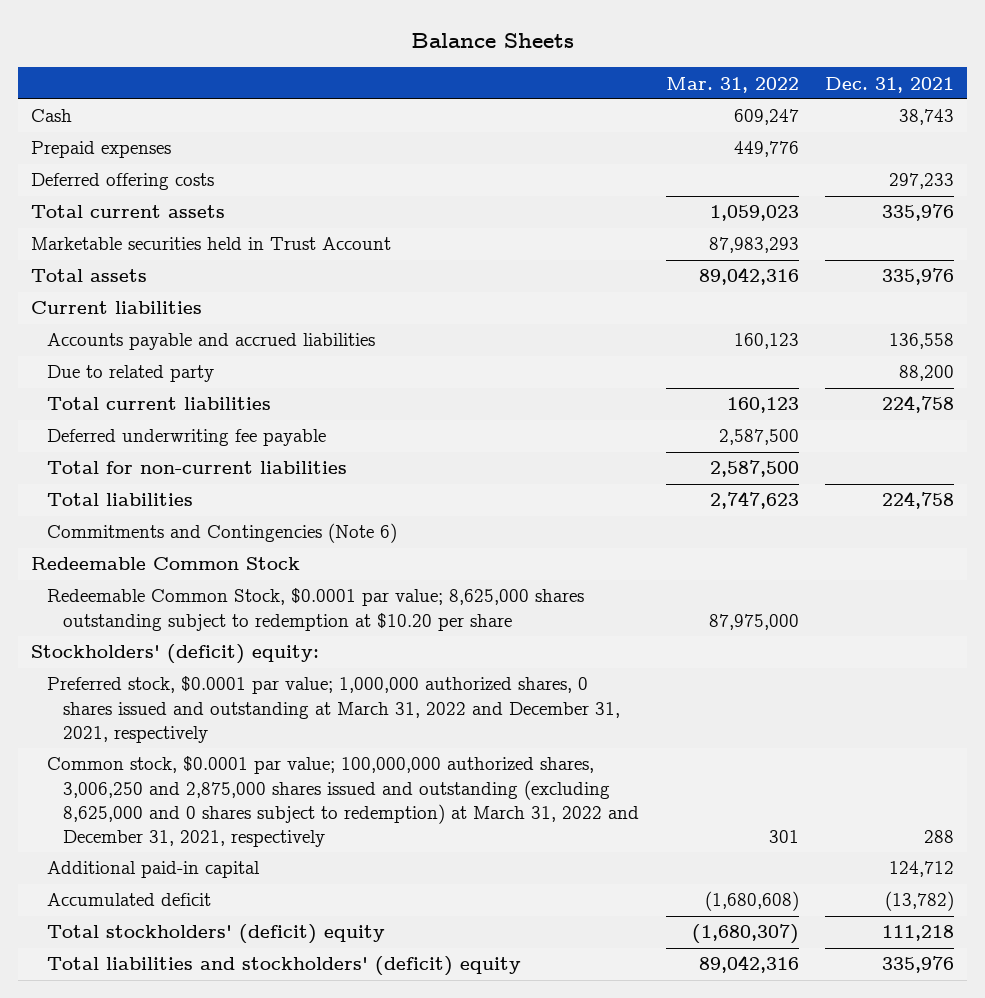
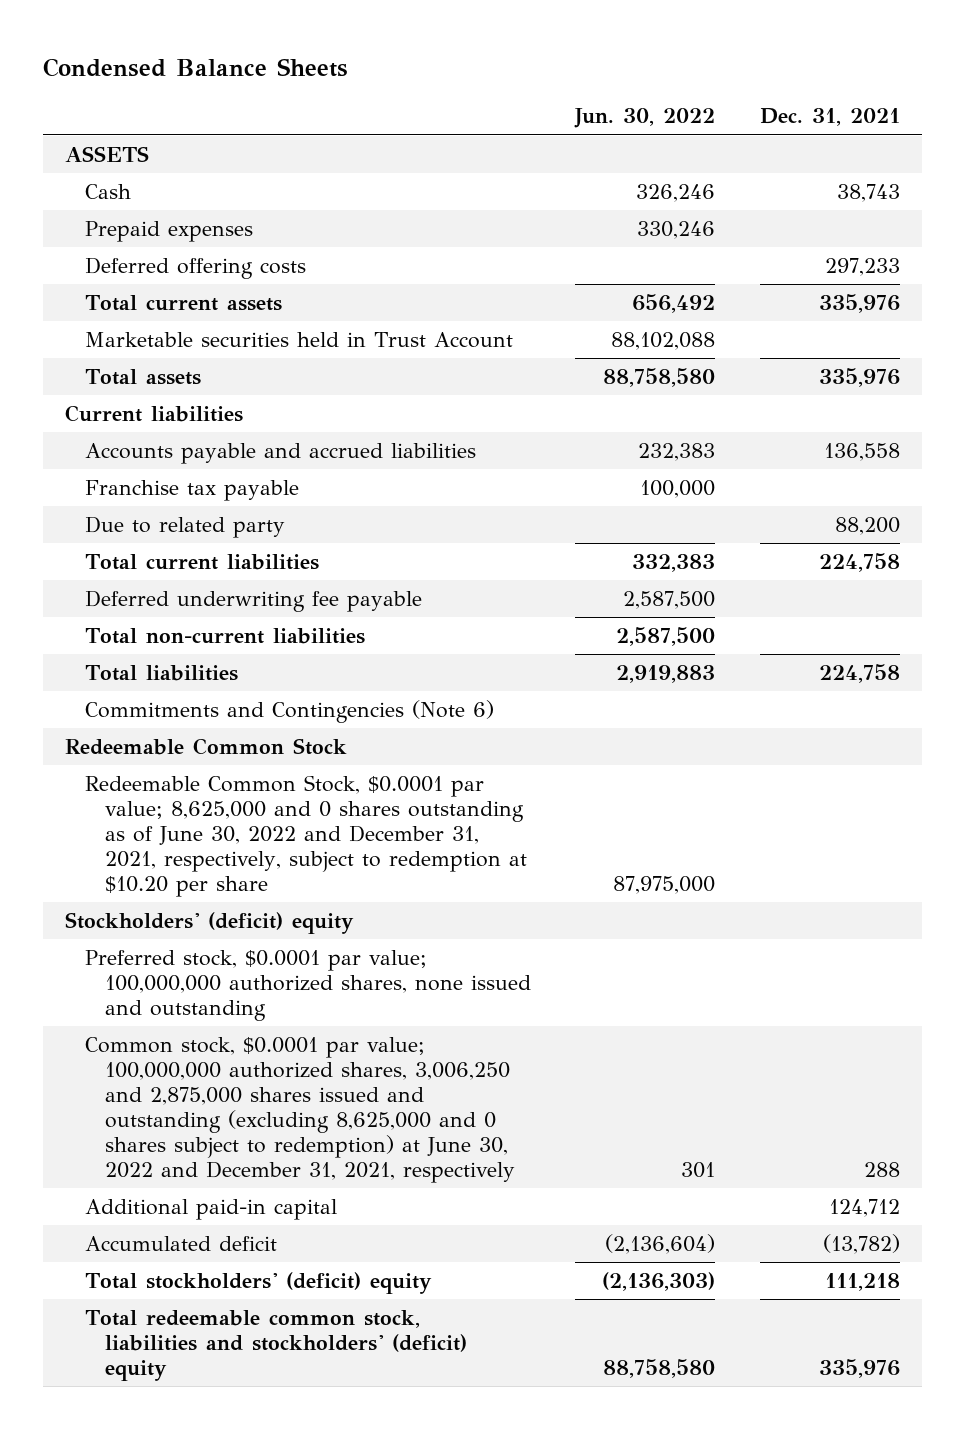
[410,32,574,48] Balance Sheets -> [43,58,349,78] Condensed Balance Sheets
[665,76,799,93] Mar. 31, 2022 -> none
none -> [574,108,716,129] Jun. 30, 2022
none -> [65,145,150,162] ASSETS
none -> [85,479,300,501] Franchise tax payable
[47,461,348,475] Total for non-current liabilities -> [85,627,366,644] Total non-current liabilities
[47,588,585,631] Redeemable Common Stock, $0.0001 par value; 8,625,000 shares outstanding subject to redemption at $10.20 per share -> [85,774,527,898] Redeemable Common Stock, $0.0001 par value; 8,625,000 and 0 shares outstanding as of June 30, 2022 and December 31, 2021, respectively, subject to redemption at $10.20 per share
[31,644,320,665] Stockholders' (deficit) equity: -> [65,911,355,934] Stockholders' (deficit) equity
[47,676,621,743] Preferred stock, $0.0001 par value; 1,000,000 authorized shares, 0 shares issued and outstanding at March 31, 2022 and December 31, 2021, respectively -> [85,949,531,1021] Preferred stock, $0.0001 par value; 100,000,000 authorized shares, none issued and outstanding
[47,756,640,848] Common stock, $0.0001 par value; 100,000,000 authorized shares, 3,006,250 and 2,875,000 shares issued and outstanding (excluding 8,625,000 and 0 shares subject to redemption) at March 31, 2022 and December 31, 2021, respectively -> [85,1036,515,1184] Common stock, $0.0001 par value; 100,000,000 authorized shares, 3,006,250 and 2,875,000 shares issued and outstanding (excluding 8,625,000 and 0 shares subject to redemption) at June 30, 2022 and December 31, 2021, respectively
[47,956,522,977] Total liabilities and stockholders' (deficit) equity -> [85,1309,467,1381] Total redeemable common stock, liabilities and stockholders' (deficit) equity

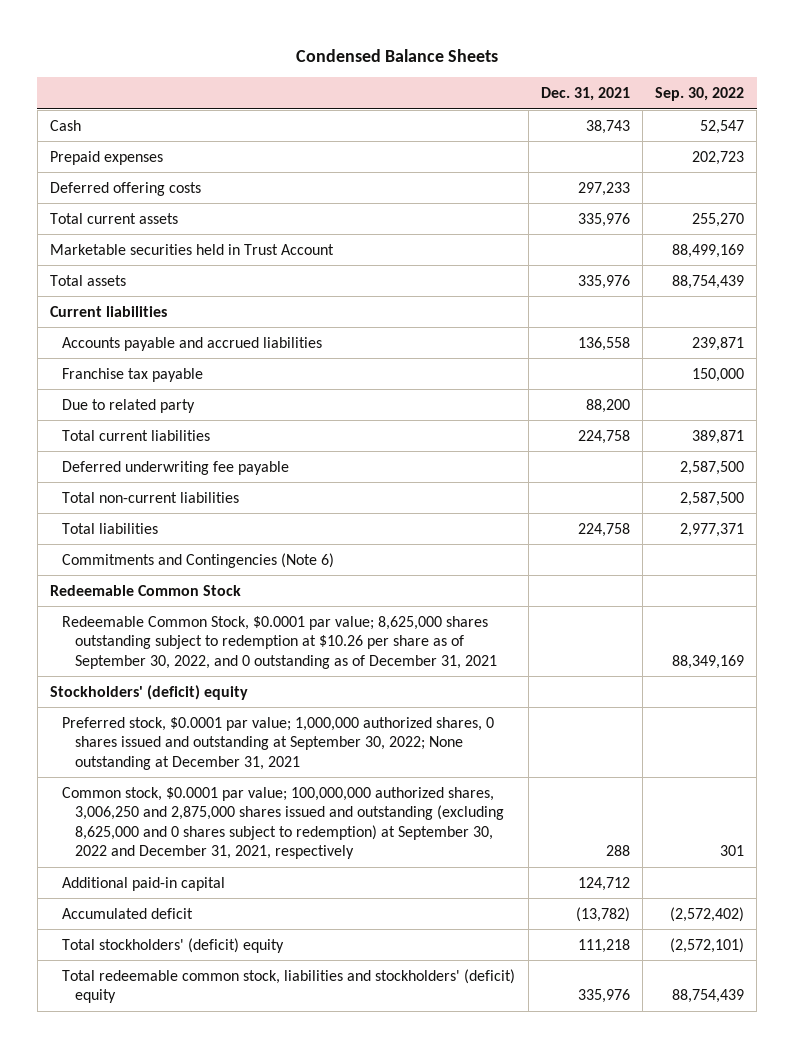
[574,108,716,129] Jun. 30, 2022 -> none
none -> [655,86,745,101] Sep. 30, 2022
[65,145,150,162] ASSETS -> none
[85,774,527,898] Redeemable Common Stock, $0.0001 par value; 8,625,000 and 0 shares outstanding as of June 30, 2022 and December 31, 2021, respectively, subject to redemption at $10.20 per share -> [62,615,497,669] Redeemable Common Stock, $0.0001 par value; 8,625,000 shares outstanding subject to redemption at $10.26 per share as of September 30, 2022, and 0 outstanding as of December 31, 2021
[85,949,531,1021] Preferred stock, $0.0001 par value; 100,000,000 authorized shares, none issued and outstanding -> [62,716,495,770] Preferred stock, $0.0001 par value; 1,000,000 authorized shares, 0 shares issued and outstanding at September 30, 2022; None outstanding at December 31, 2021
[85,1036,515,1184] Common stock, $0.0001 par value; 100,000,000 authorized shares, 3,006,250 and 2,875,000 shares issued and outstanding (excluding 8,625,000 and 0 shares subject to redemption) at June 30, 2022 and December 31, 2021, respectively -> [62,786,504,859] Common stock, $0.0001 par value; 100,000,000 authorized shares, 3,006,250 and 2,875,000 shares issued and outstanding (excluding 8,625,000 and 0 shares subject to redemption) at September 30, 2022 and December 31, 2021, respectively

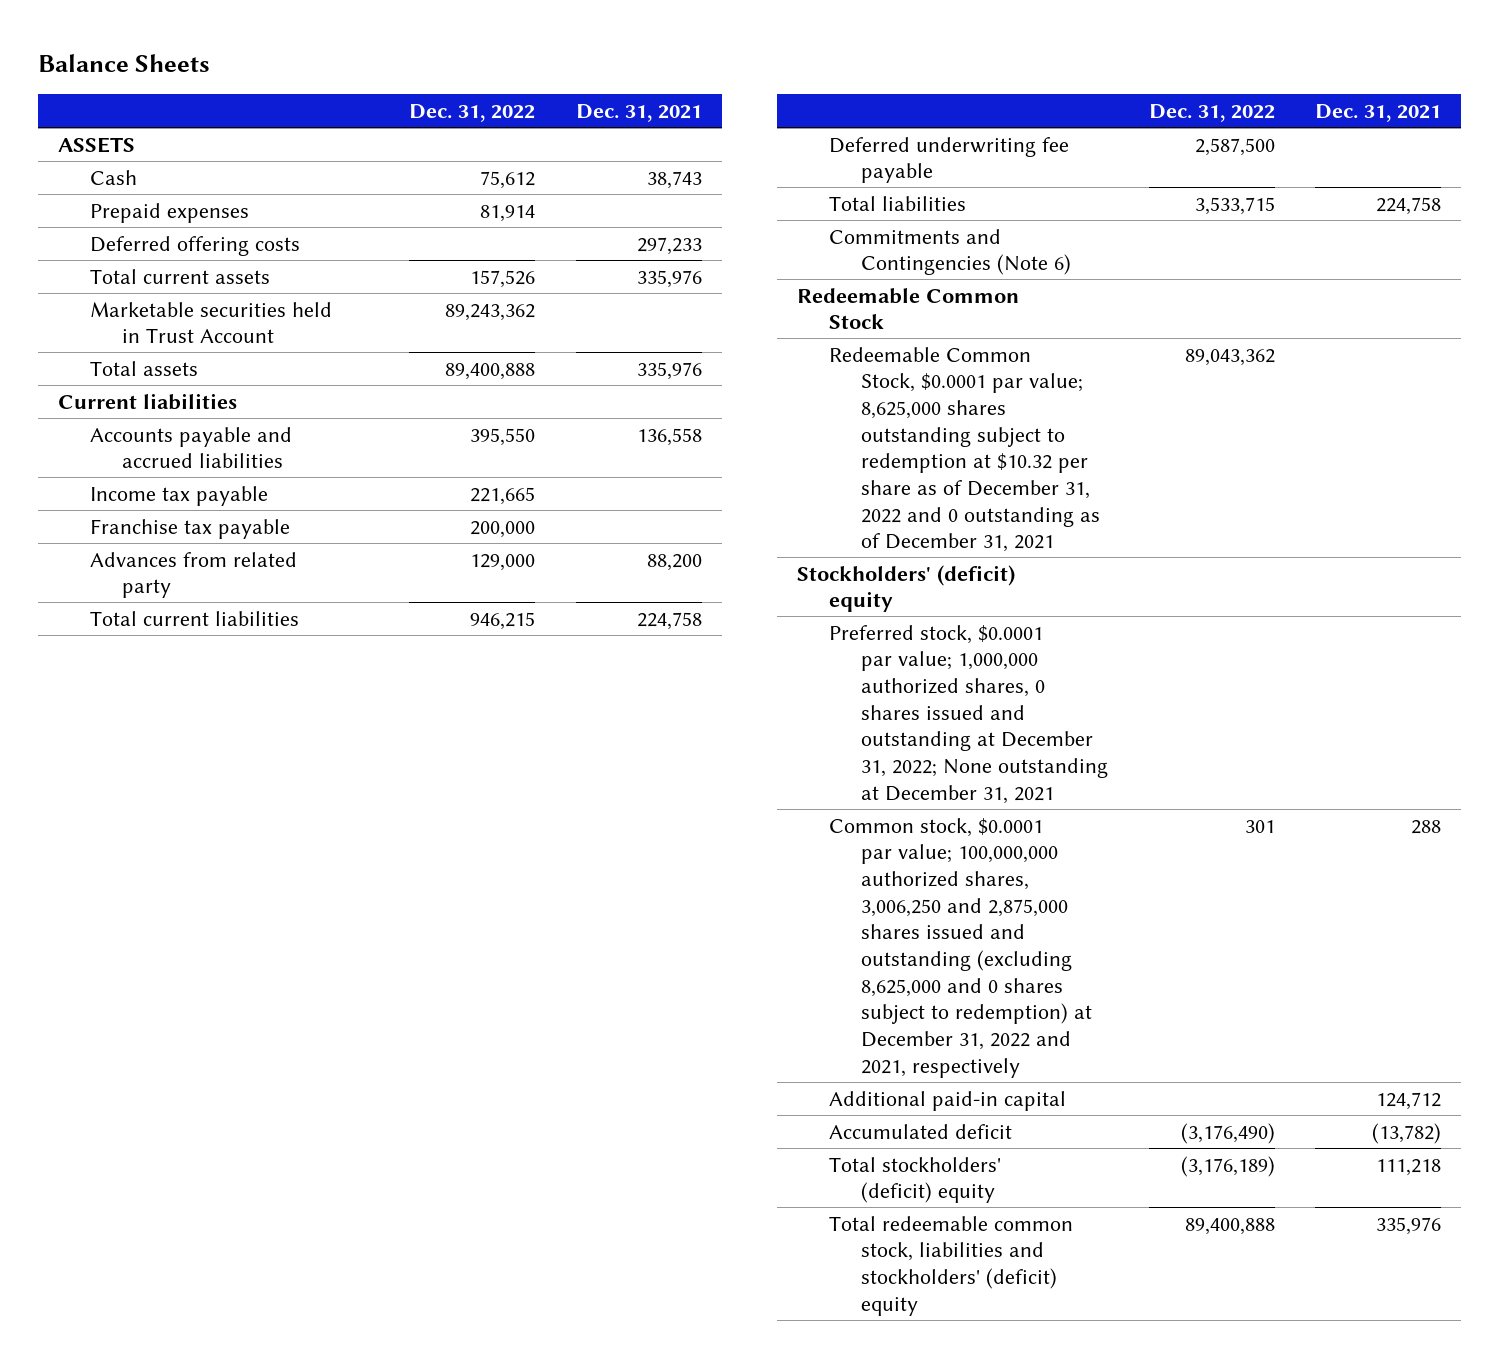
[296,48,499,62] Condensed Balance Sheets -> [37,54,210,73] Balance Sheets
[655,86,745,101] Sep. 30, 2022 -> none
none -> [409,103,536,122] Dec. 31, 2022
none -> [58,136,136,153] ASSETS
none -> [89,485,268,506] Income tax payable
[62,398,196,413] Due to related party -> [89,551,297,599] Advances from related party
[62,491,240,503] Total non-current liabilities -> none
[62,615,497,669] Redeemable Common Stock, $0.0001 par value; 8,625,000 shares outstanding subject to redemption at $10.26 per share as of September 30, 2022, and 0 outstanding as of December 31, 2021 -> [829,346,1101,553] Redeemable Common Stock, $0.0001 par value; 8,625,000 shares outstanding subject to redemption at $10.32 per share as of December 31, 2022 and 0 outstanding as of December 31, 2021
[62,716,495,770] Preferred stock, $0.0001 par value; 1,000,000 authorized shares, 0 shares issued and outstanding at September 30, 2022; None outstanding at December 31, 2021 -> [829,624,1109,804] Preferred stock, $0.0001 par value; 1,000,000 authorized shares, 0 shares issued and outstanding at December 31, 2022; None outstanding at December 31, 2021
[62,786,504,859] Common stock, $0.0001 par value; 100,000,000 authorized shares, 3,006,250 and 2,875,000 shares issued and outstanding (excluding 8,625,000 and 0 shares subject to redemption) at September 30, 2022 and December 31, 2021, respectively -> [829,817,1093,1078] Common stock, $0.0001 par value; 100,000,000 authorized shares, 3,006,250 and 2,875,000 shares issued and outstanding (excluding 8,625,000 and 0 shares subject to redemption) at December 31, 2022 and 2021, respectively

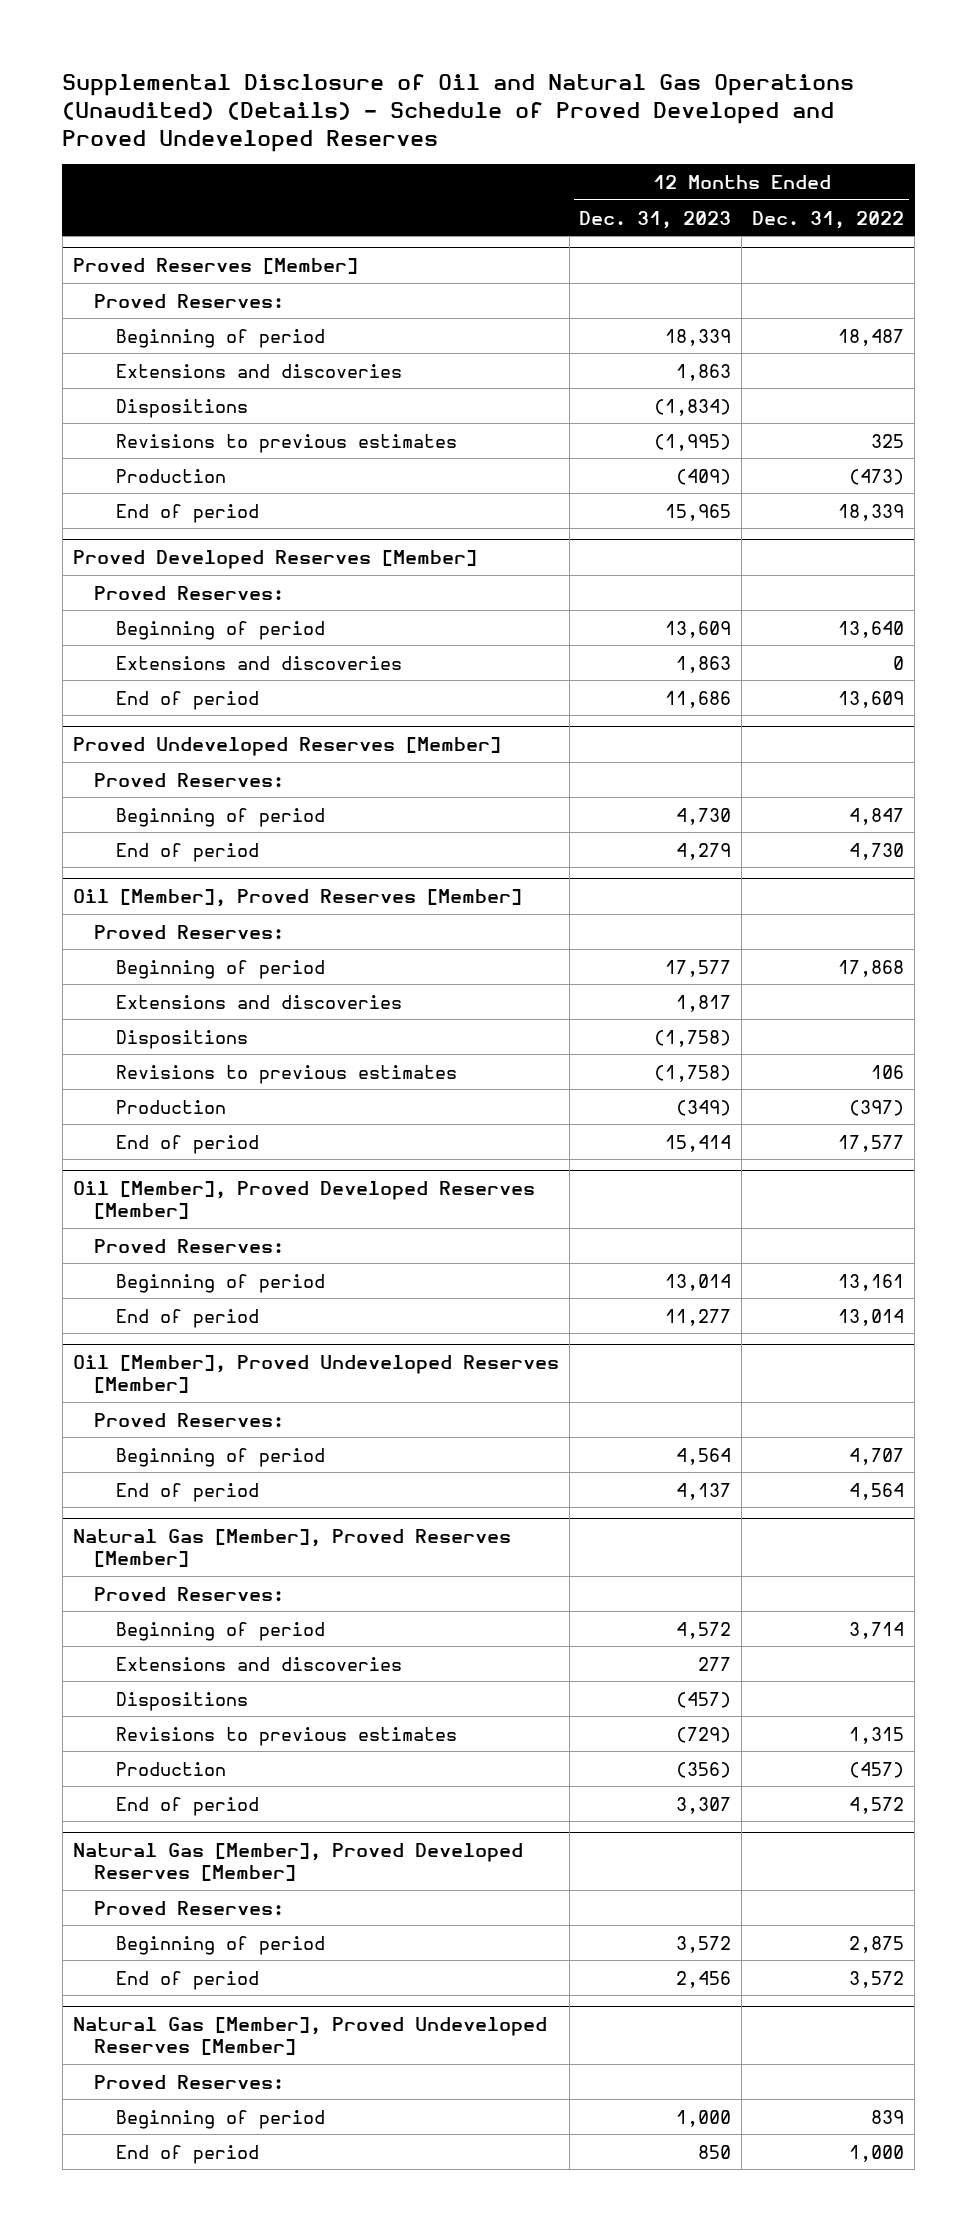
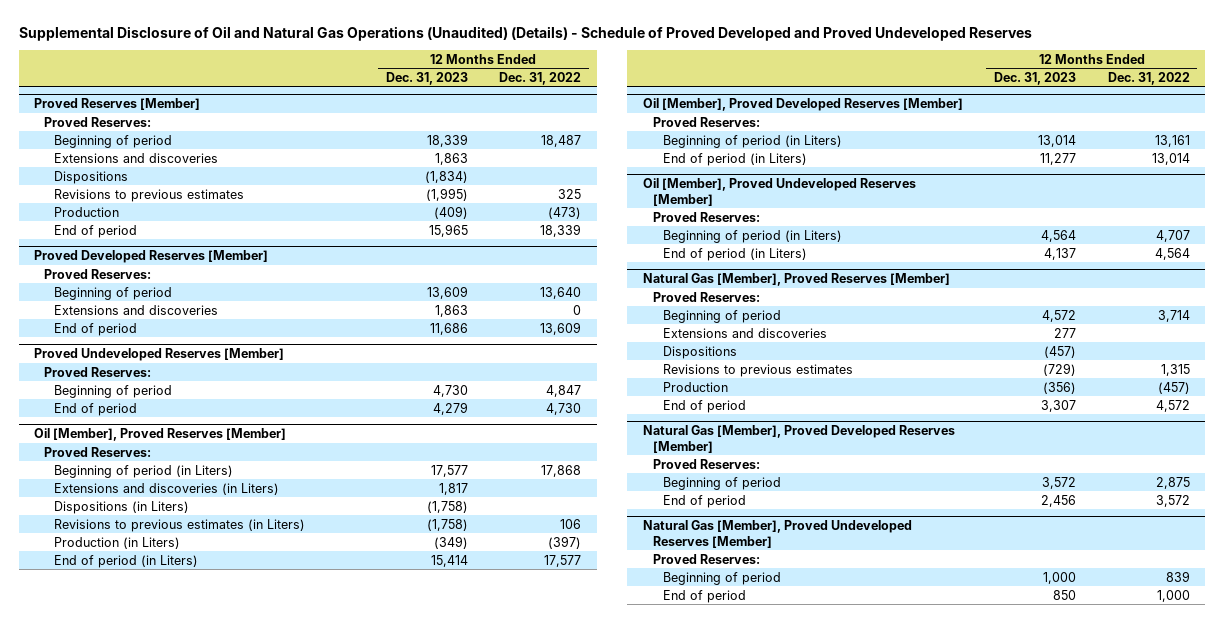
[115,959,325,979] Beginning of period -> [54,464,234,478] Beginning of period (in Liters)
[115,994,402,1009] Extensions and discoveries -> [54,482,280,495] Extensions and discoveries (in Liters)
[115,1029,248,1049] Dispositions -> [54,500,190,514] Dispositions (in Liters)
[115,1064,457,1084] Revisions to previous estimates -> [54,518,306,532] Revisions to previous estimates (in Liters)
[115,1099,226,1114] Production -> [54,536,181,549] Production (in Liters)
[115,1134,259,1154] End of period -> [54,554,199,568] End of period (in Liters)
[115,1273,325,1293] Beginning of period -> [662,134,842,148] Beginning of period (in Liters)
[115,1308,259,1328] End of period -> [662,152,807,166] End of period (in Liters)
[115,1447,325,1467] Beginning of period -> [662,229,842,243] Beginning of period (in Liters)
[115,1482,259,1502] End of period -> [662,247,807,261] End of period (in Liters)

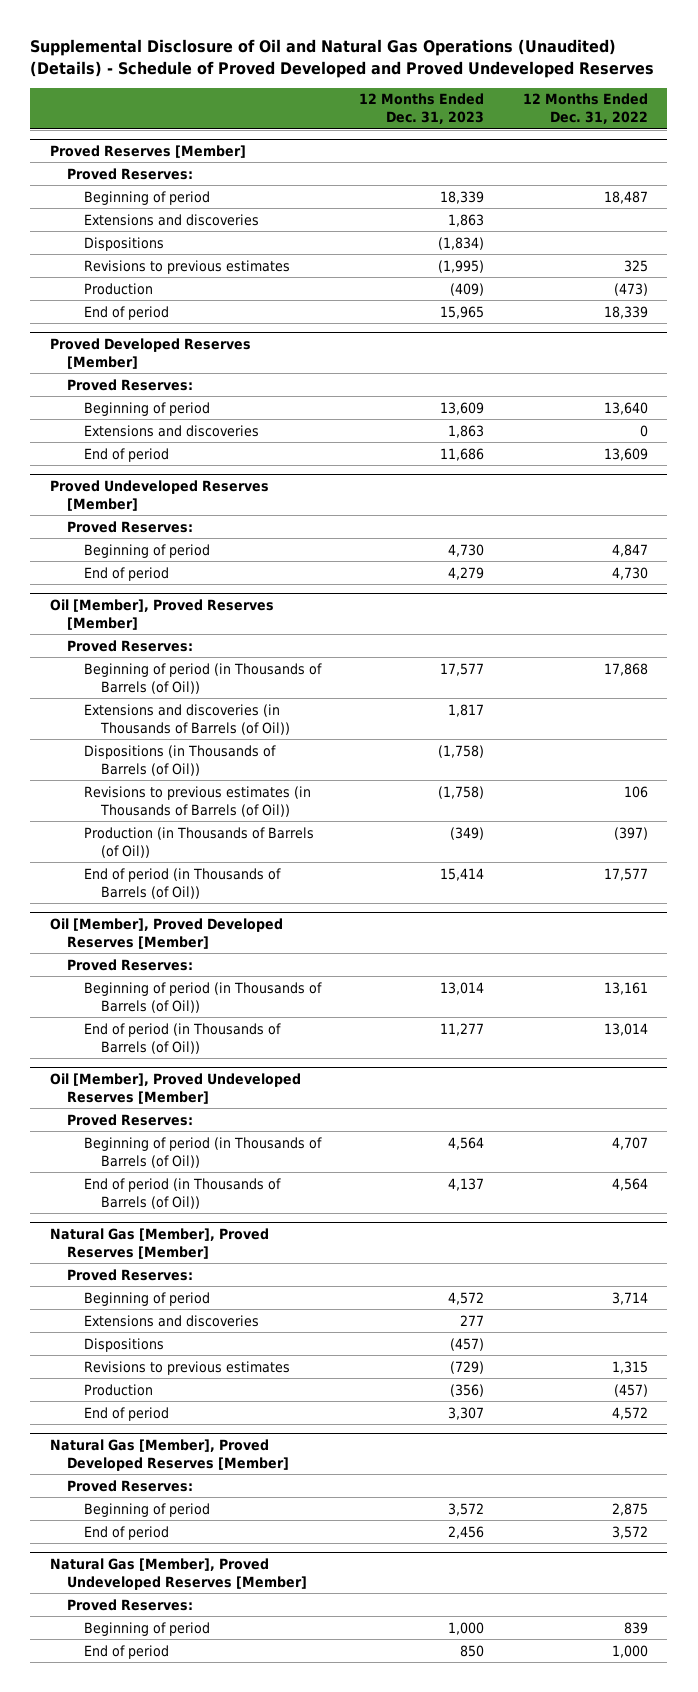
[54,464,234,478] Beginning of period (in Liters) -> [83,662,322,694] Beginning of period (in Thousands of Barrels (of Oil))
[54,482,280,495] Extensions and discoveries (in Liters) -> [83,703,290,735] Extensions and discoveries (in Thousands of Barrels (of Oil))
[54,500,190,514] Dispositions (in Liters) -> [83,744,276,776] Dispositions (in Thousands of Barrels (of Oil))
[54,518,306,532] Revisions to previous estimates (in Liters) -> [83,785,311,817] Revisions to previous estimates (in Thousands of Barrels (of Oil))
[54,536,181,549] Production (in Liters) -> [83,826,314,858] Production (in Thousands of Barrels (of Oil))
[54,554,199,568] End of period (in Liters) -> [83,867,281,899] End of period (in Thousands of Barrels (of Oil))
[662,134,842,148] Beginning of period (in Liters) -> [83,981,322,1013] Beginning of period (in Thousands of Barrels (of Oil))
[662,152,807,166] End of period (in Liters) -> [83,1022,281,1054] End of period (in Thousands of Barrels (of Oil))
[662,229,842,243] Beginning of period (in Liters) -> [83,1136,322,1168] Beginning of period (in Thousands of Barrels (of Oil))
[662,247,807,261] End of period (in Liters) -> [83,1177,281,1209] End of period (in Thousands of Barrels (of Oil))

